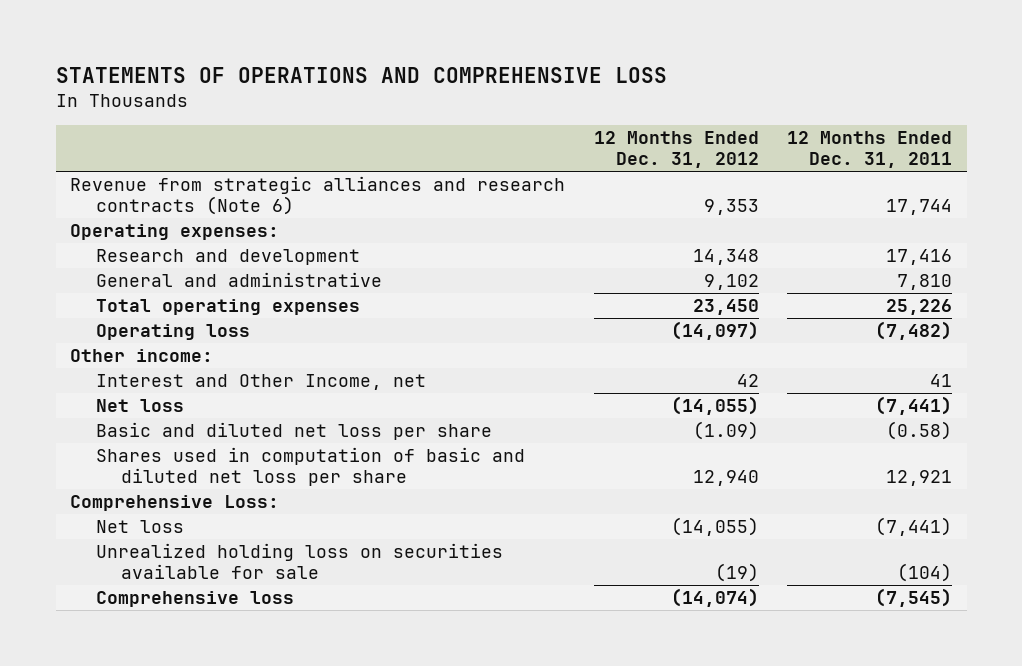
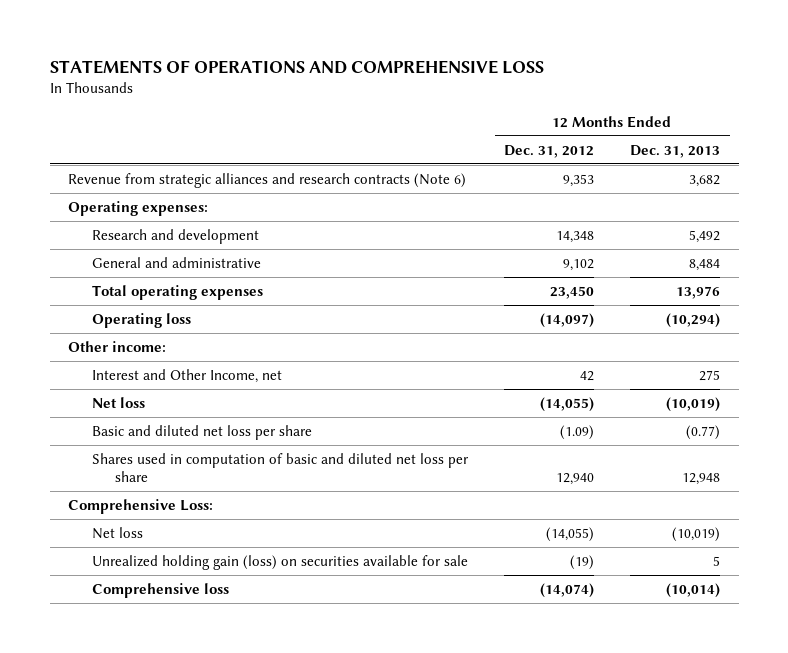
[787,130,953,168] 12 Months Ended Dec. 31, 2011 -> none
none -> [630,144,721,158] Dec. 31, 2013
[95,543,503,580] Unrealized holding loss on securities available for sale -> [91,554,468,570] Unrealized holding gain (loss) on securities available for sale

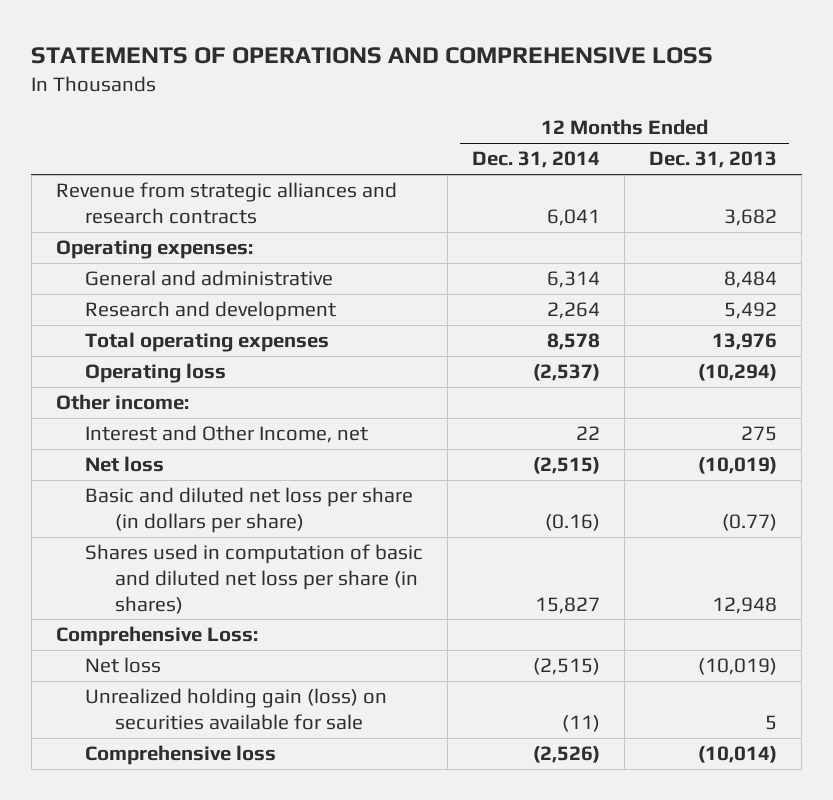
[504,144,595,158] Dec. 31, 2012 -> none
none -> [472,151,601,169] Dec. 31, 2014
[67,172,466,188] Revenue from strategic alliances and research contracts (Note 6) -> [55,182,397,224] Revenue from strategic alliances and research contracts
[91,228,259,244] Research and development -> [85,301,337,322] Research and development
[91,424,312,440] Basic and diluted net loss per share -> [85,487,414,533] Basic and diluted net loss per share (in dollars per share)
[91,452,469,483] Shares used in computation of basic and diluted net loss per share -> [85,544,424,614] Shares used in computation of basic and diluted net loss per share (in shares)

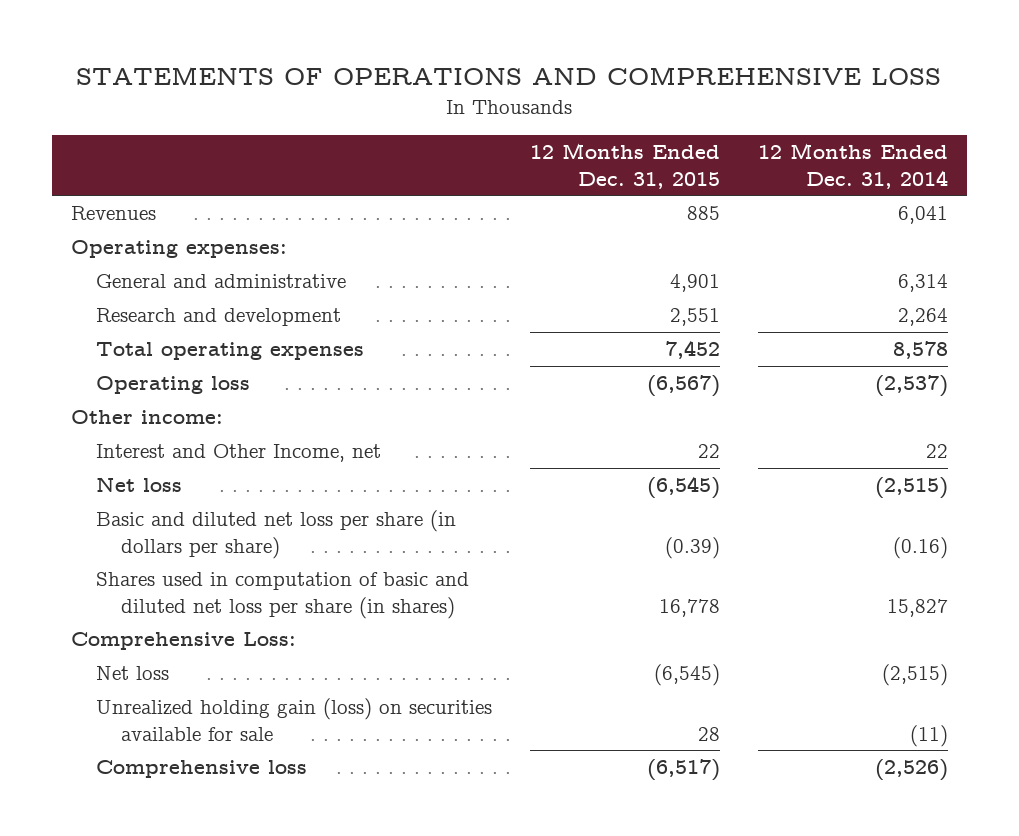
[649,151,778,169] Dec. 31, 2013 -> none
none -> [529,143,720,189] 12 Months Ended Dec. 31, 2015
[55,182,397,224] Revenue from strategic alliances and research contracts -> [71,206,157,221] Revenues

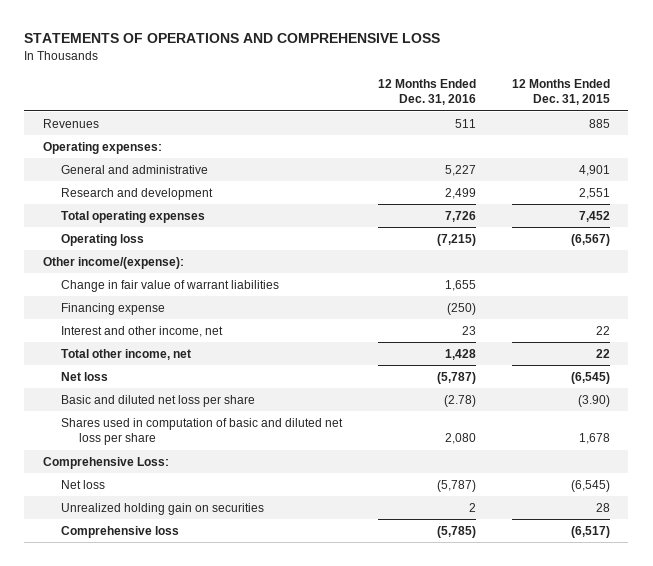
[757,143,948,189] 12 Months Ended Dec. 31, 2014 -> none
none -> [377,78,476,106] 12 Months Ended Dec. 31, 2016
[71,410,224,425] Other income: -> [42,256,184,269] Other income/(expense):
none -> [60,279,279,292] Change in fair value of warrant liabilities
none -> [60,302,165,315] Financing expense
[95,444,381,463] Interest and Other Income, net -> [60,325,223,337] Interest and other income, net
none -> [60,348,191,360] Total other income, net
[95,510,456,559] Basic and diluted net loss per share (in dollars per share) -> [60,394,255,407] Basic and diluted net loss per share
[664,536,720,559] (0.39) -> [578,394,611,407] (3.90)
[95,572,469,619] Shares used in computation of basic and diluted net loss per share (in shares) -> [60,417,343,446] Shares used in computation of basic and diluted net loss per share
[658,598,720,617] 16,778 -> [579,433,611,445] 1,678
[95,698,492,741] Unrealized holding gain (loss) on securities available for sale -> [60,502,264,515] Unrealized holding gain on securities

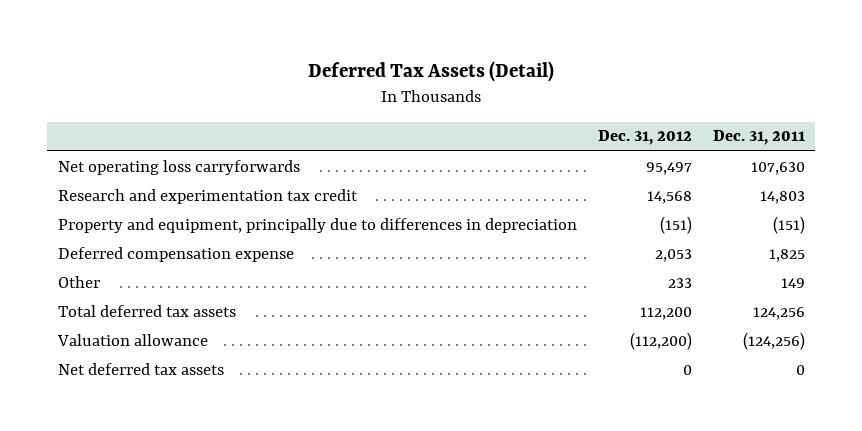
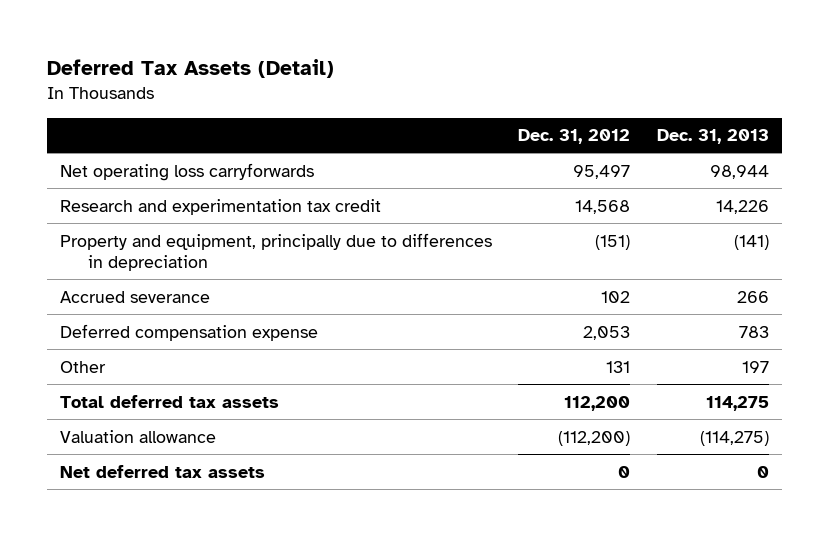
[712,130,805,146] Dec. 31, 2011 -> none
none -> [656,129,769,145] Dec. 31, 2013
none -> [60,290,211,303] Accrued severance
[667,277,692,288] 233 -> [606,360,631,373] 131

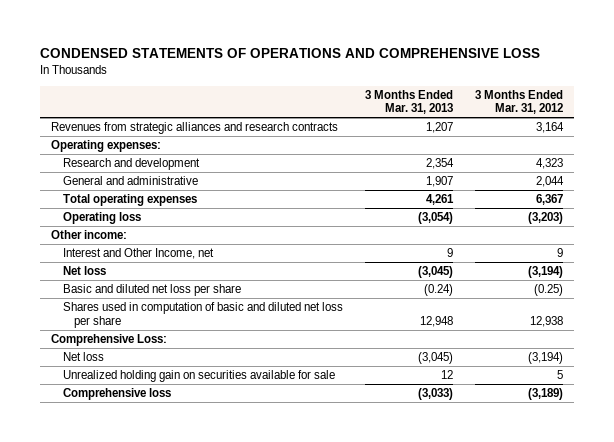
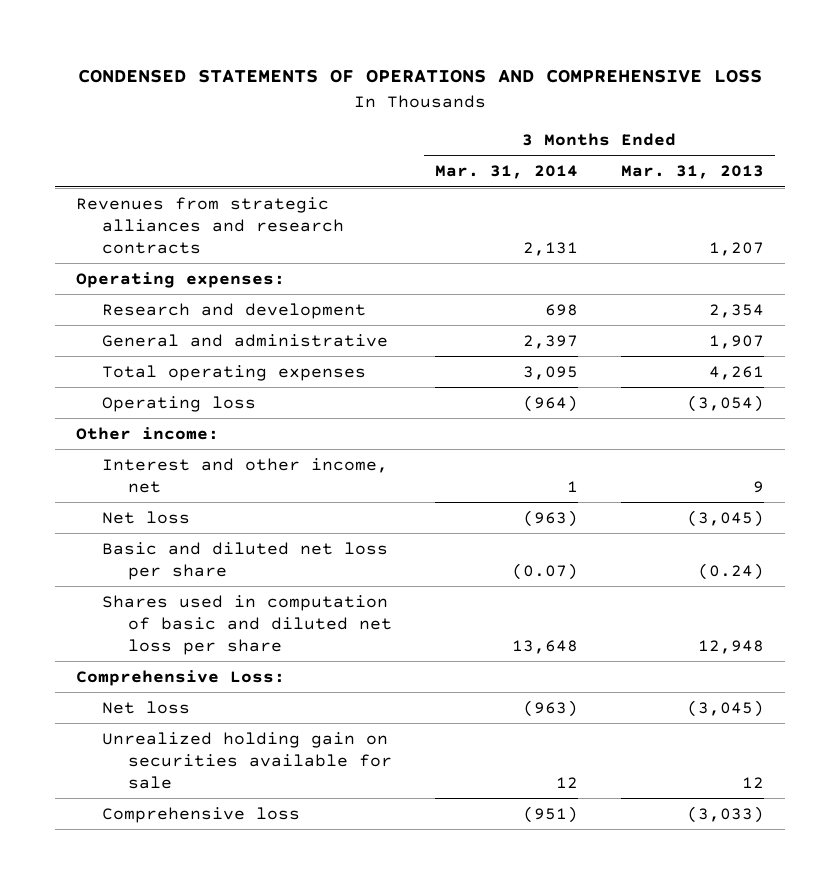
[475,89,564,115] 3 Months Ended Mar. 31, 2012 -> none
none -> [435,165,579,180] Mar. 31, 2014
[62,248,214,260] Interest and Other Income, net -> [102,457,389,493] Interest and other income, net

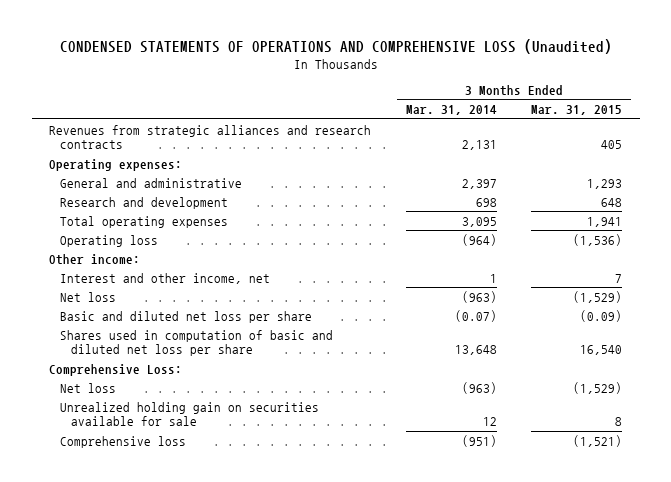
[77,69,762,84] CONDENSED STATEMENTS OF OPERATIONS AND COMPREHENSIVE LOSS -> [59,39,612,55] CONDENSED STATEMENTS OF OPERATIONS AND COMPREHENSIVE LOSS (Unaudited)
[620,165,764,180] Mar. 31, 2013 -> none
none -> [531,105,623,116] Mar. 31, 2015
[102,302,367,319] Research and development -> [60,196,229,209] Research and development

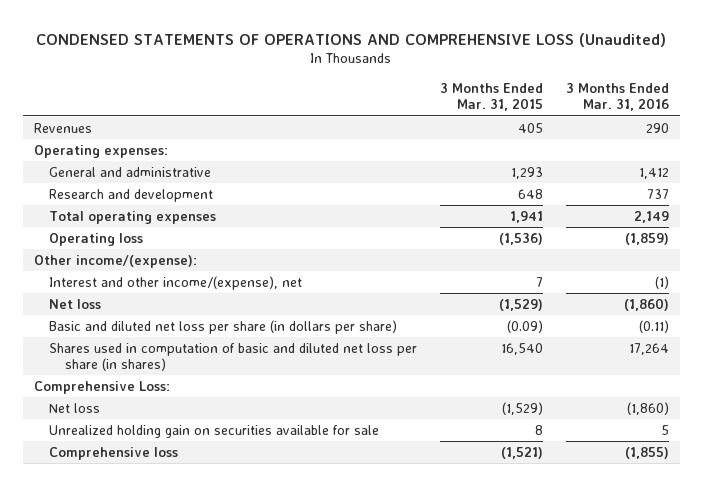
[405,105,497,116] Mar. 31, 2014 -> none
none -> [565,83,669,112] 3 Months Ended Mar. 31, 2016
[48,124,371,150] Revenues from strategic alliances and research contracts -> [34,122,93,133] Revenues
[48,253,140,265] Other income: -> [34,254,198,268] Other income/(expense):
[60,272,271,284] Interest and other income, net -> [49,275,303,290] Interest and other income/(expense), net
[60,310,313,323] Basic and diluted net loss per share -> [49,319,398,334] Basic and diluted net loss per share (in dollars per share)
[60,329,334,357] Shares used in computation of basic and diluted net loss per share -> [49,342,418,371] Shares used in computation of basic and diluted net loss per share (in shares)

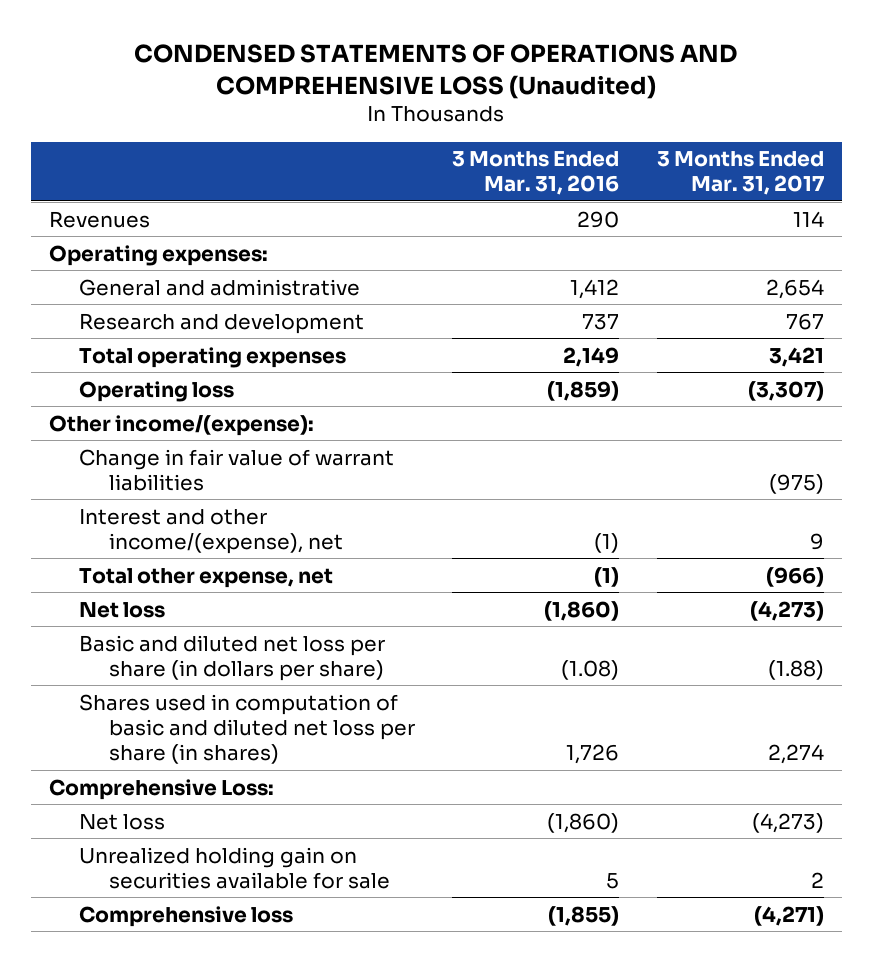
[440,83,544,112] 3 Months Ended Mar. 31, 2015 -> none
none -> [656,151,824,196] 3 Months Ended Mar. 31, 2017
none -> [79,448,395,491] Change in fair value of warrant liabilities
none -> [79,567,334,588] Total other expense, net
[638,319,669,333] (0.11) -> [561,659,620,680] (1.08)
[628,342,669,355] 17,264 -> [566,743,620,764] 1,726

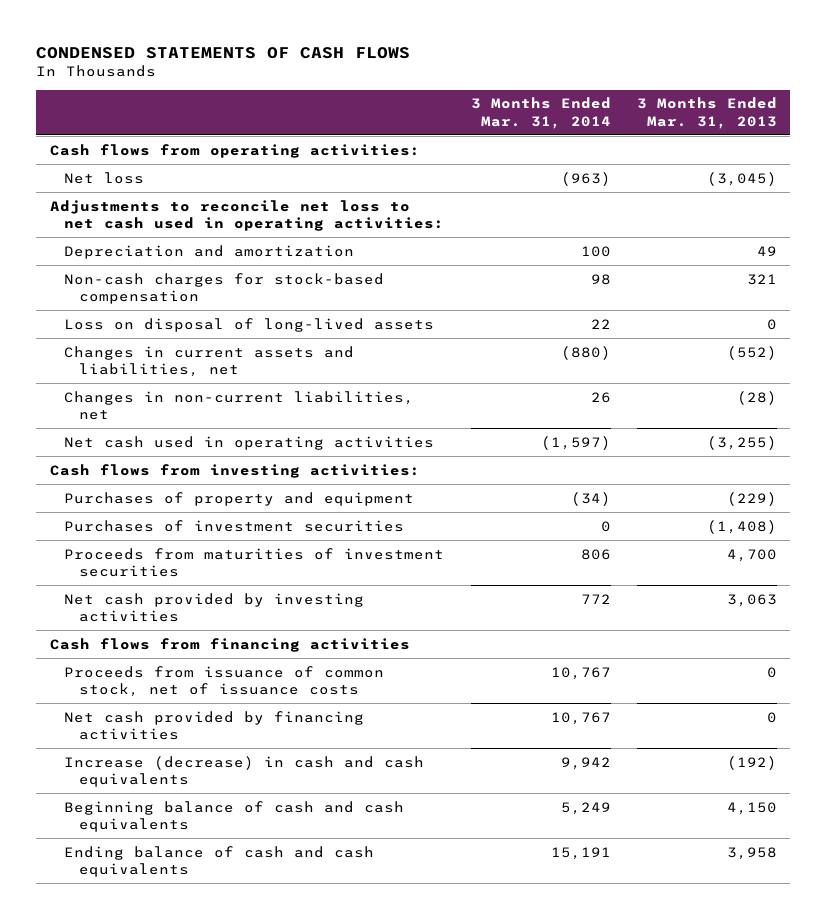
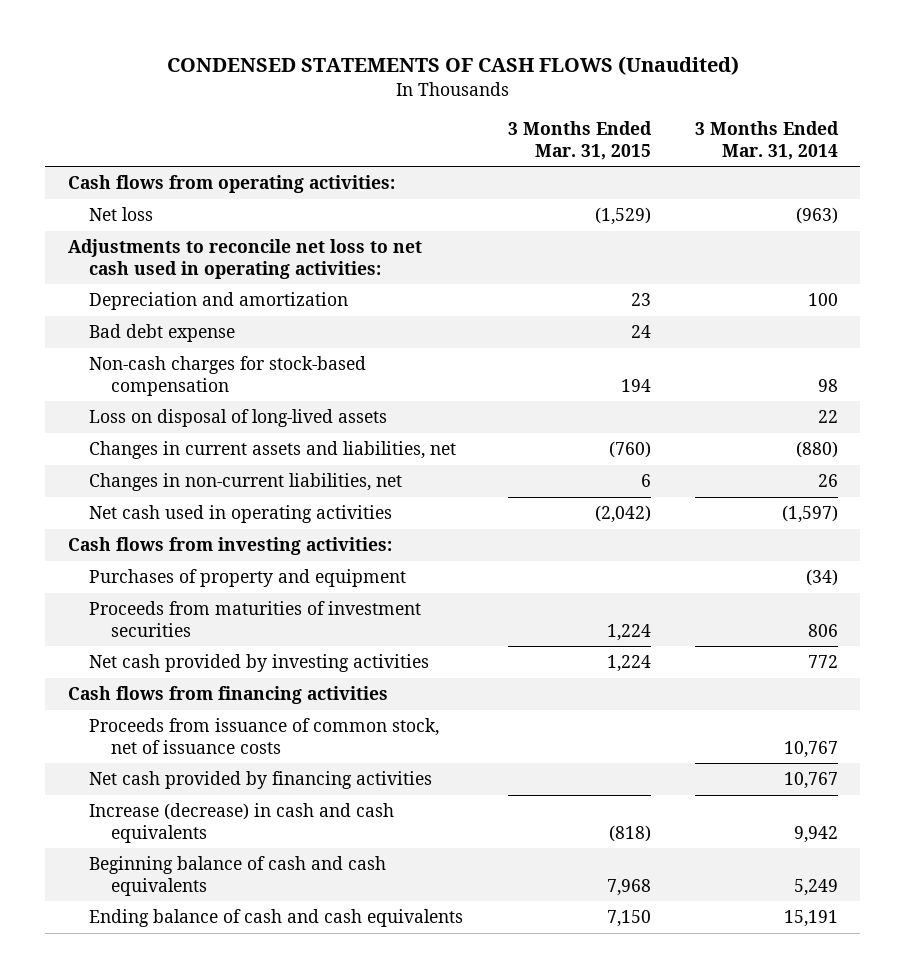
[36,46,411,59] CONDENSED STATEMENTS OF CASH FLOWS -> [166,56,739,76] CONDENSED STATEMENTS OF CASH FLOWS (Unaudited)
[637,97,778,129] 3 Months Ended Mar. 31, 2013 -> none
none -> [507,121,652,160] 3 Months Ended Mar. 31, 2015
none -> [89,324,236,343] Bad debt expense
[64,519,405,532] Purchases of investment securities -> none

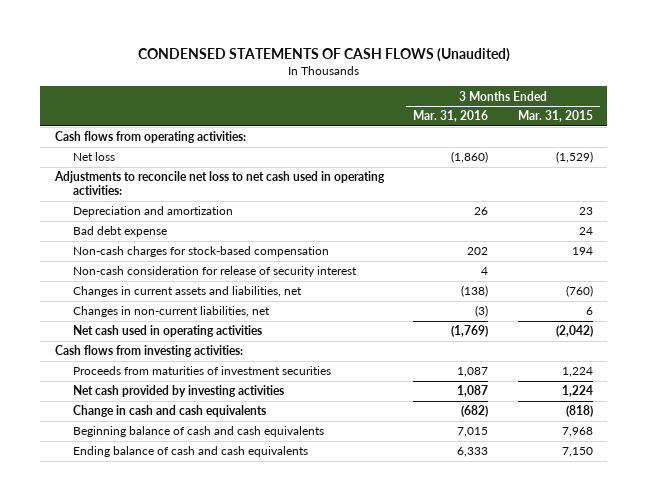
[695,121,840,160] 3 Months Ended Mar. 31, 2014 -> none
none -> [413,110,489,123] Mar. 31, 2016
[89,409,388,428] Loss on disposal of long-lived assets -> none
none -> [73,266,358,278] Non-cash consideration for release of security interest
[89,569,407,588] Purchases of property and equipment -> none
[67,686,388,705] Cash flows from financing activities -> none
[89,718,440,754] Proceeds from issuance of common stock, net of issuance costs -> none
[89,771,433,790] Net cash provided by financing activities -> none
[89,803,395,843] Increase (decrease) in cash and cash equivalents -> [73,405,267,418] Change in cash and cash equivalents

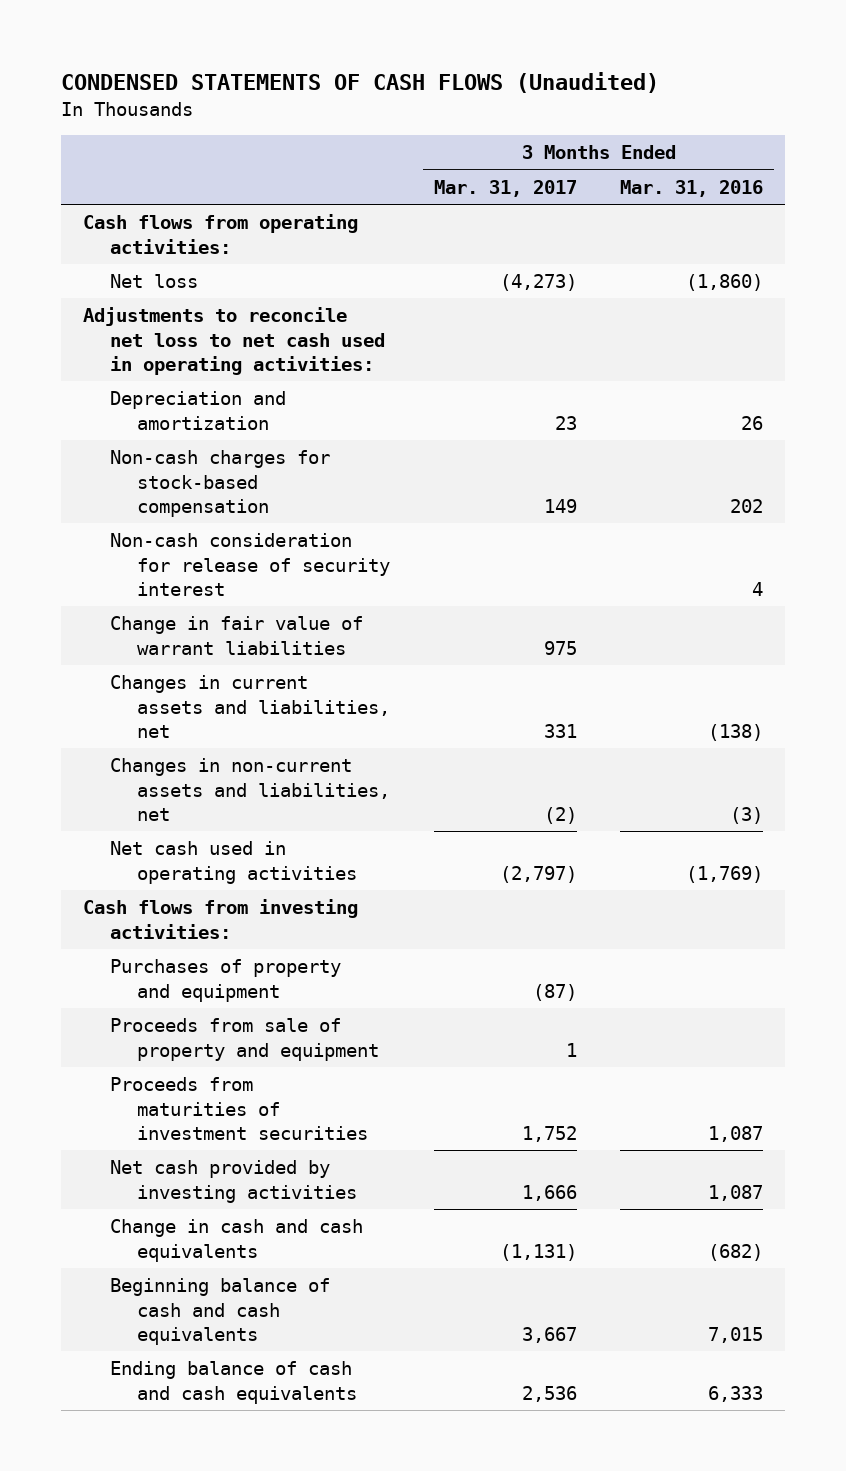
[517,110,593,123] Mar. 31, 2015 -> none
none -> [433,179,577,197] Mar. 31, 2017
[73,226,168,238] Bad debt expense -> none
none -> [110,616,364,655] Change in fair value of warrant liabilities
[73,306,271,318] Changes in non-current liabilities, net -> [110,758,391,821] Changes in non-current assets and liabilities, net
none -> [110,959,342,1002] Purchases of property and equipment
none -> [110,1018,380,1061] Proceeds from sale of property and equipment

